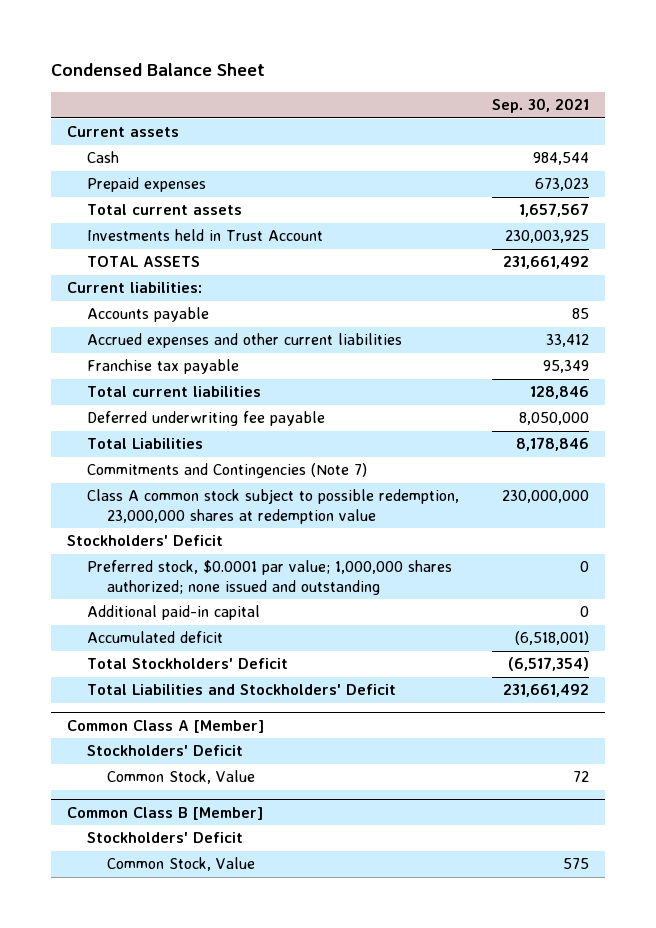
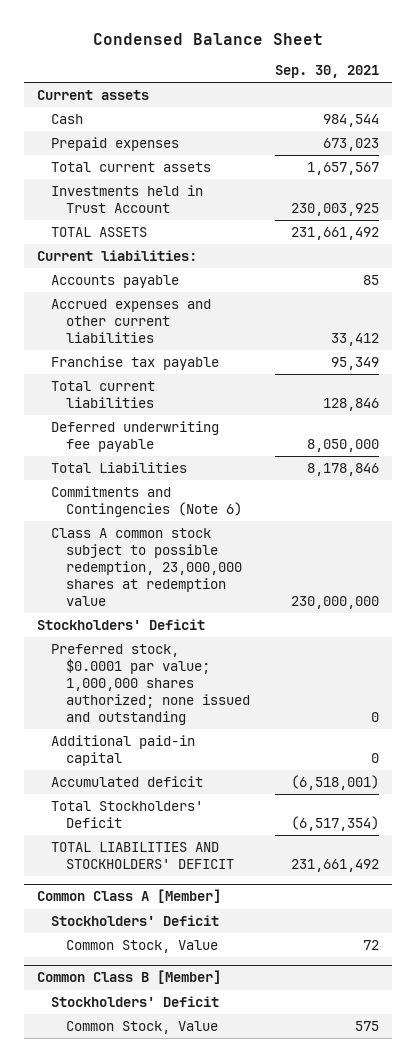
[87,463,368,479] Commitments and Contingencies (Note 7) -> [51,485,242,517] Commitments and Contingencies (Note 6)
[87,684,397,696] Total Liabilities and Stockholders' Deficit -> [51,841,234,869] TOTAL LIABILITIES AND STOCKHOLDERS' DEFICIT

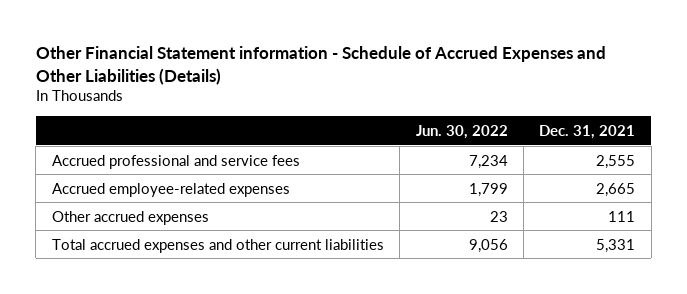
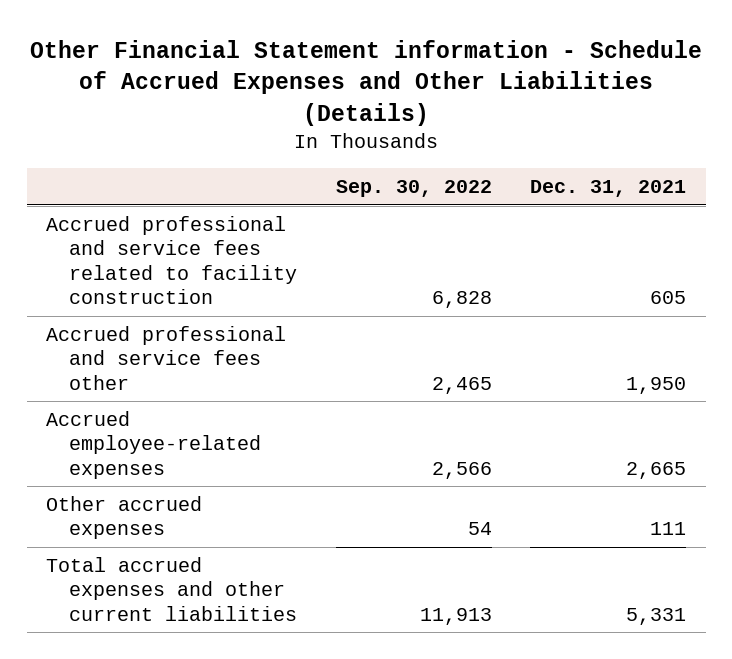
[415,124,508,139] Jun. 30, 2022 -> none
none -> [335,179,492,197] Sep. 30, 2022
[51,154,300,169] Accrued professional and service fees -> [46,216,297,304] Accrued professional and service fees related to facility construction
[596,154,636,169] 2,555 -> [650,290,687,304] 605
none -> [46,326,287,390] Accrued professional and service fees other

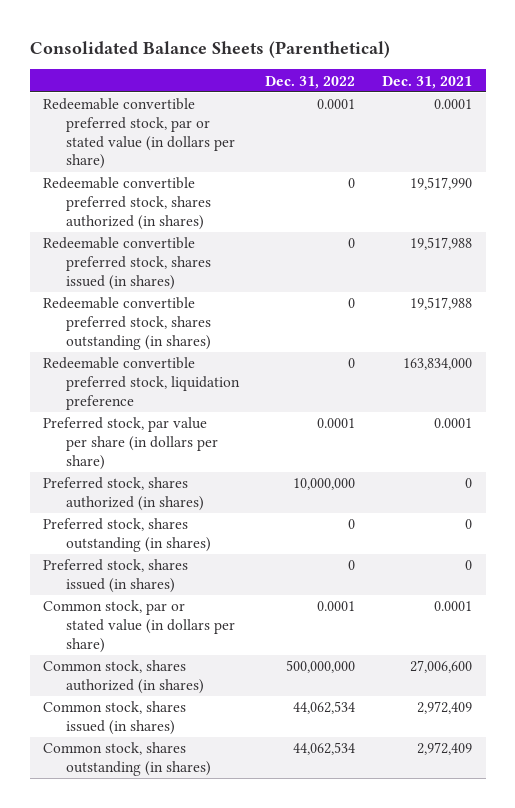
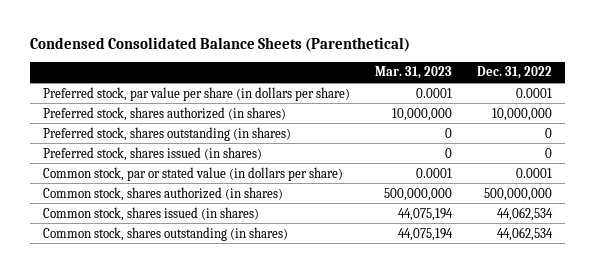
[29,40,390,58] Consolidated Balance Sheets (Parenthetical) -> [29,37,410,53] Condensed Consolidated Balance Sheets (Parenthetical)
[382,75,473,89] Dec. 31, 2021 -> none
none -> [375,66,453,80] Mar. 31, 2023
[43,98,235,170] Redeemable convertible preferred stock, par or stated value (in dollars per share) -> none
[43,177,211,230] Redeemable convertible preferred stock, shares authorized (in shares) -> none
[43,237,211,290] Redeemable convertible preferred stock, shares issued (in shares) -> none
[43,297,211,350] Redeemable convertible preferred stock, shares outstanding (in shares) -> none
[43,357,240,410] Redeemable convertible preferred stock, liquidation preference -> none

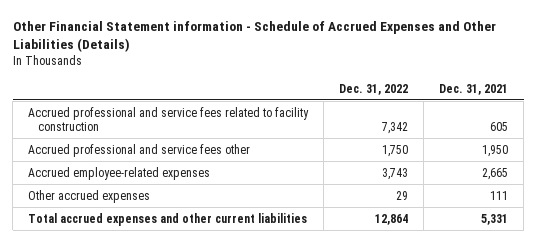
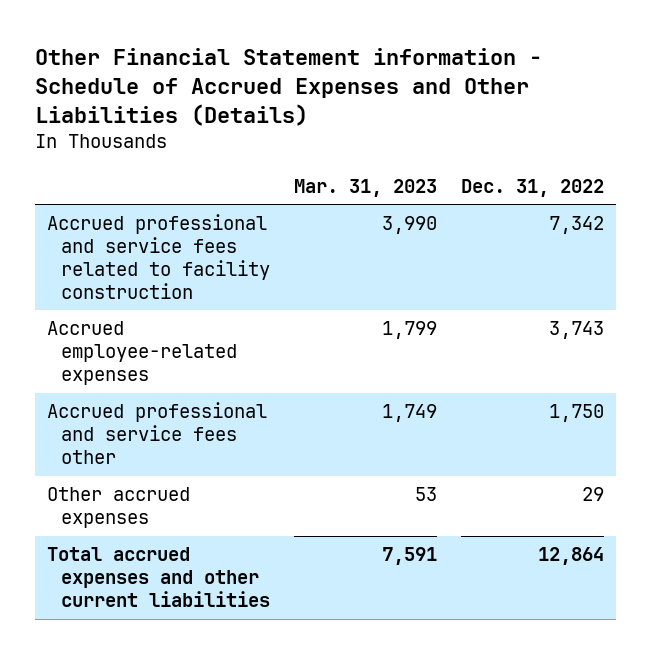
[439,83,509,95] Dec. 31, 2021 -> none
none -> [293,178,437,197] Mar. 31, 2023
[28,143,251,157] Accrued professional and service fees other -> [47,402,268,464] Accrued professional and service fees other

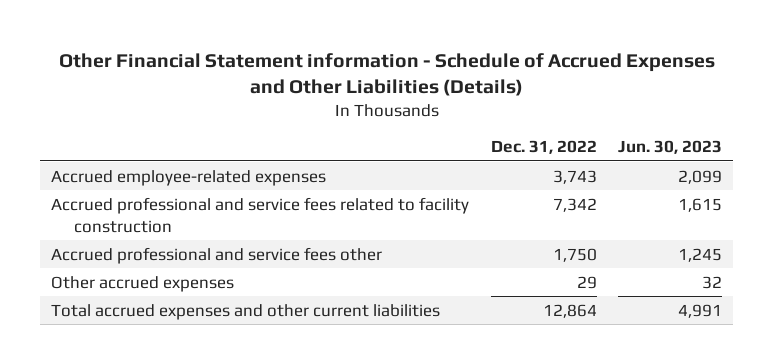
[293,178,437,197] Mar. 31, 2023 -> none
none -> [618,140,723,155] Jun. 30, 2023
[47,214,270,299] Accrued professional and service fees related to facility construction -> [51,196,470,233] Accrued professional and service fees related to facility construction

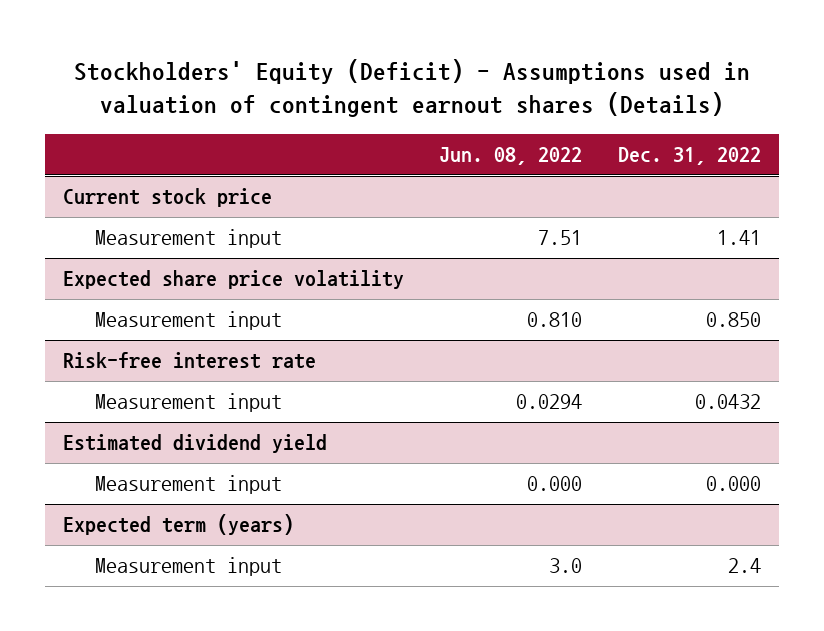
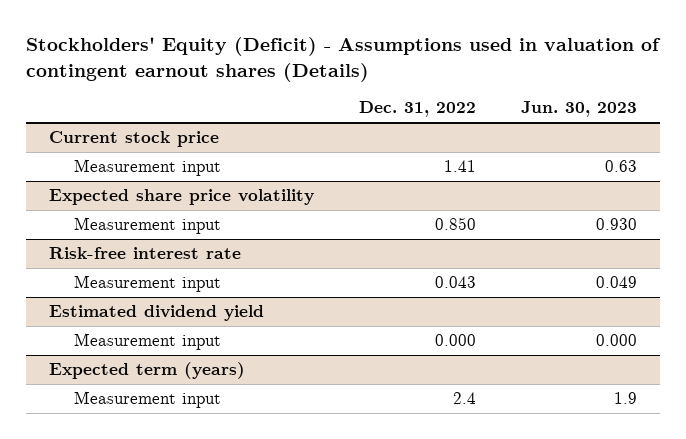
[439,146,583,165] Jun. 08, 2022 -> none
none -> [520,101,637,118] Jun. 30, 2023
[694,394,761,410] 0.0432 -> [434,276,476,289] 0.043

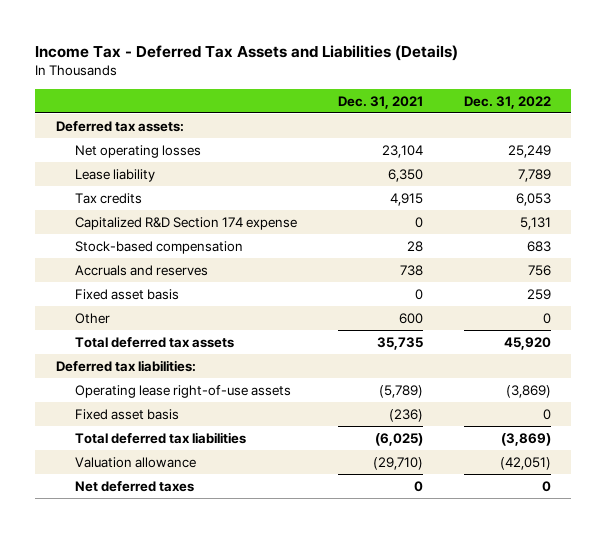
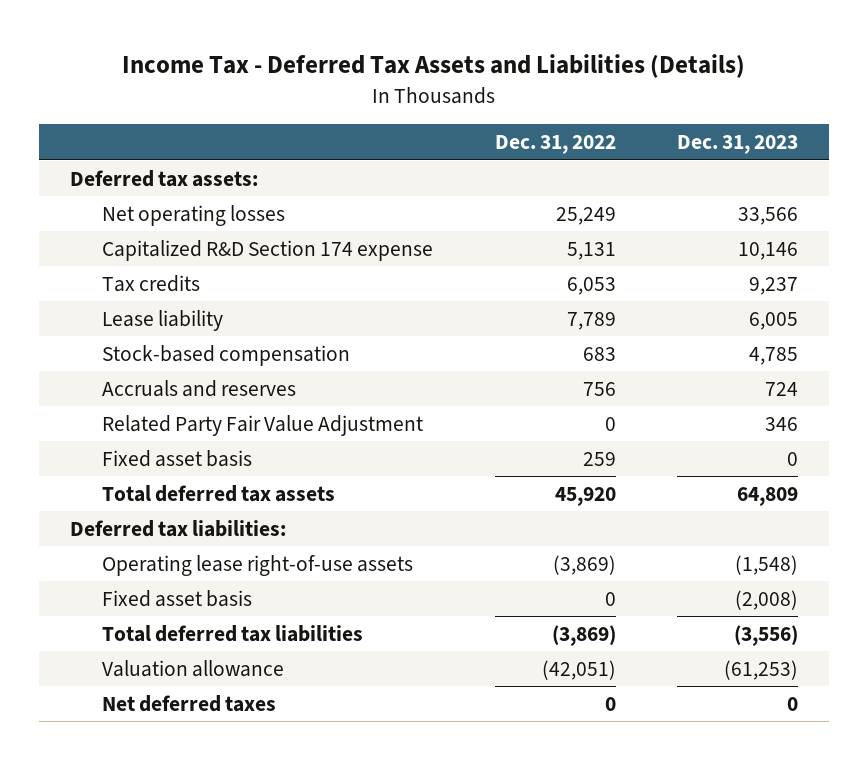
[337,95,423,109] Dec. 31, 2021 -> none
none -> [677,135,799,155] Dec. 31, 2023
[74,192,142,204] Tax credits -> [102,274,201,292] Tax credits
[74,168,155,182] Lease liability -> [102,309,224,331] Lease liability
none -> [102,414,424,436] Related Party Fair Value Adjustment
[74,312,110,324] Other -> none

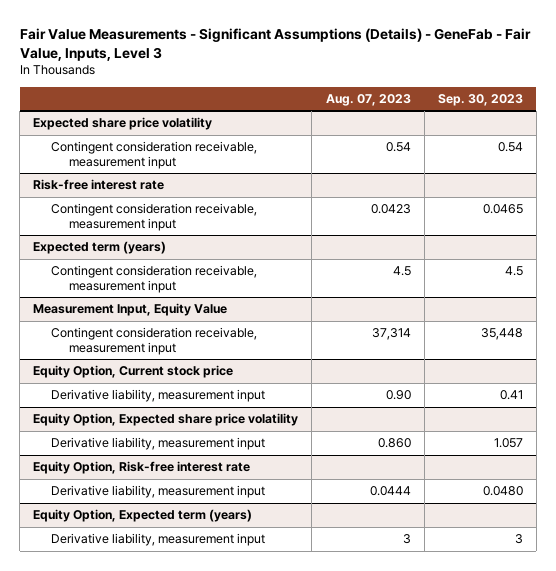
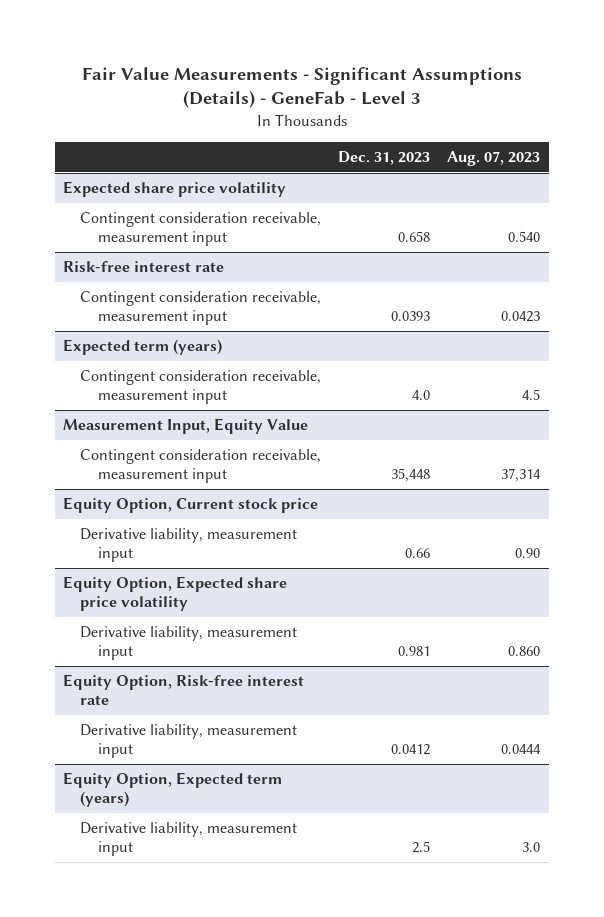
[19,27,531,61] Fair Value Measurements - Significant Assumptions (Details) - GeneFab - Fair Value, Inputs, Level 3 -> [81,66,522,109] Fair Value Measurements - Significant Assumptions (Details) - GeneFab - Level 3
[437,93,523,106] Sep. 30, 2023 -> none
none -> [338,150,431,165] Dec. 31, 2023
[385,142,411,153] 0.54 -> [508,231,541,243] 0.540
[402,534,411,545] 3 -> [522,842,541,853] 3.0

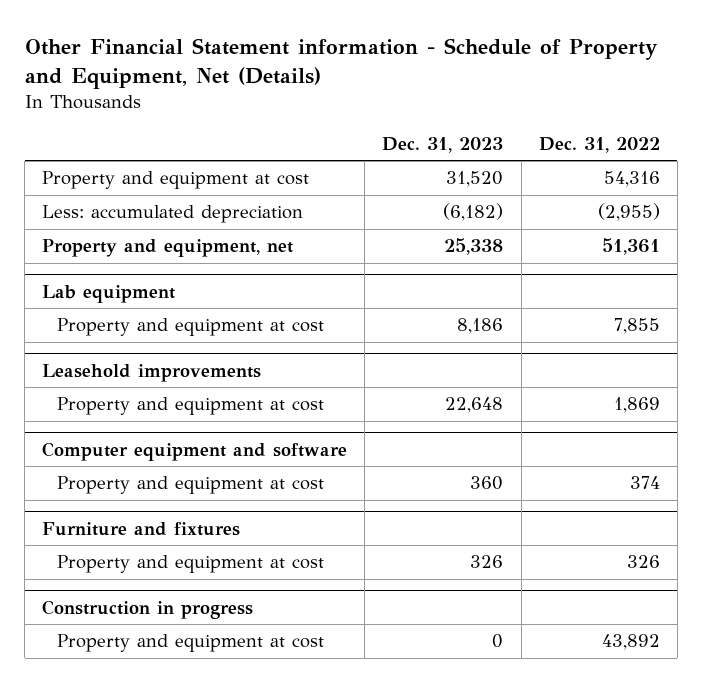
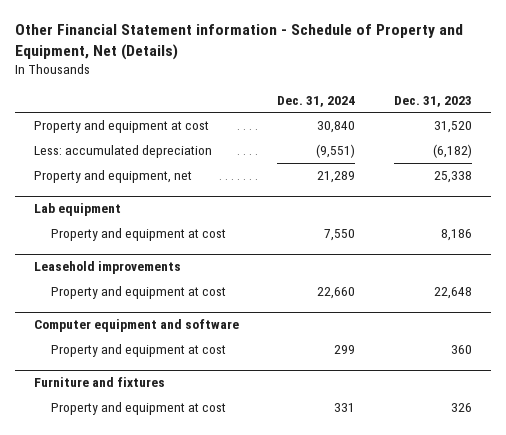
[538,137,660,154] Dec. 31, 2022 -> none
none -> [277,95,356,107] Dec. 31, 2024
[42,599,254,619] Construction in progress -> none
[57,634,325,653] Property and equipment at cost -> none

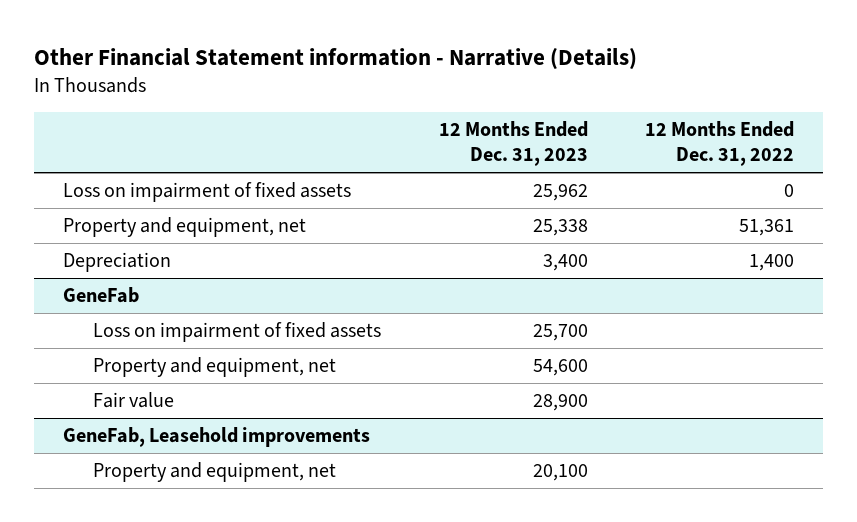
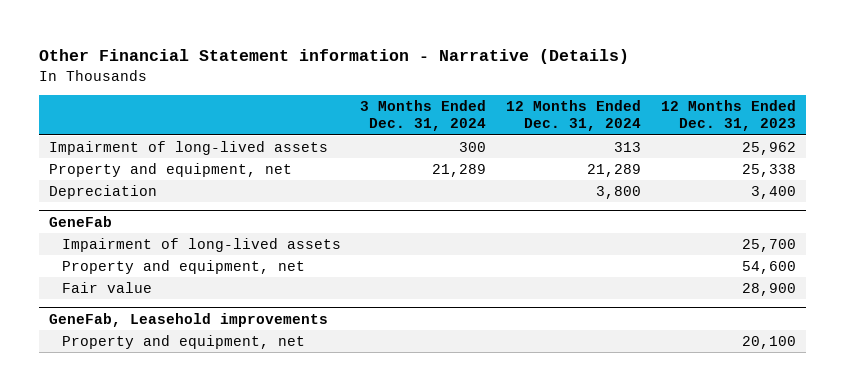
[645,121,795,167] 12 Months Ended Dec. 31, 2022 -> none
none -> [360,99,487,132] 3 Months Ended Dec. 31, 2024
none -> [506,99,642,132] 12 Months Ended Dec. 31, 2024
[62,182,351,203] Loss on impairment of fixed assets -> [48,140,328,155] Impairment of long-lived assets
[92,322,381,343] Loss on impairment of fixed assets -> [61,237,341,252] Impairment of long-lived assets

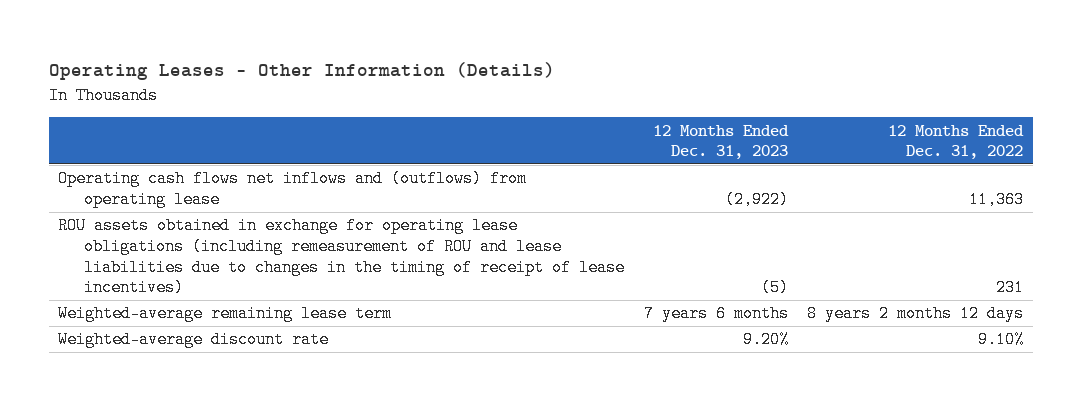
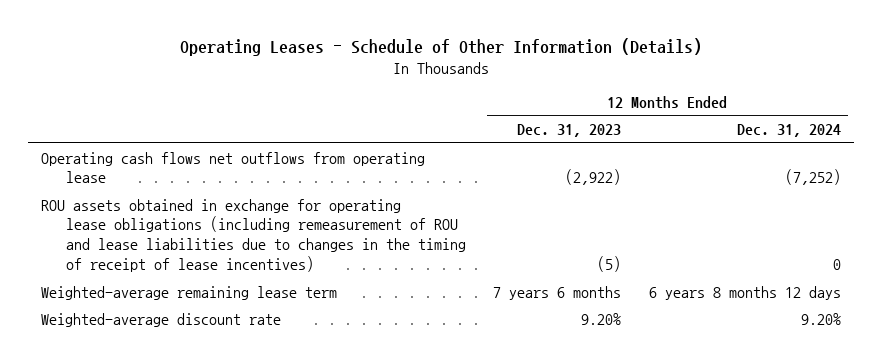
[48,61,555,80] Operating Leases - Other Information (Details) -> [180,37,703,56] Operating Leases - Schedule of Other Information (Details)
[888,124,1025,160] 12 Months Ended Dec. 31, 2022 -> none
none -> [736,124,841,138] Dec. 31, 2024
[58,170,528,209] Operating cash flows net inflows and (outflows) from operating lease -> [41,151,426,184] Operating cash flows net outflows from operating lease

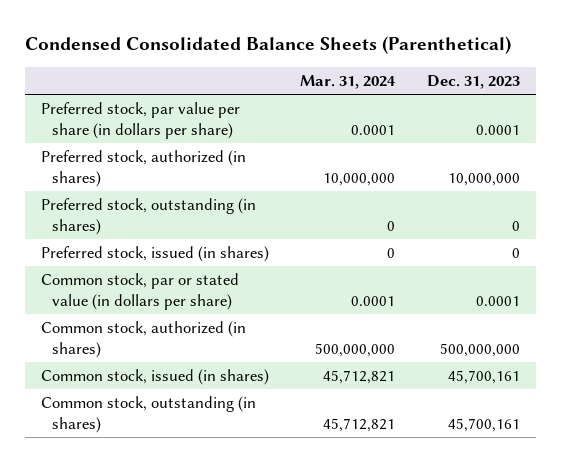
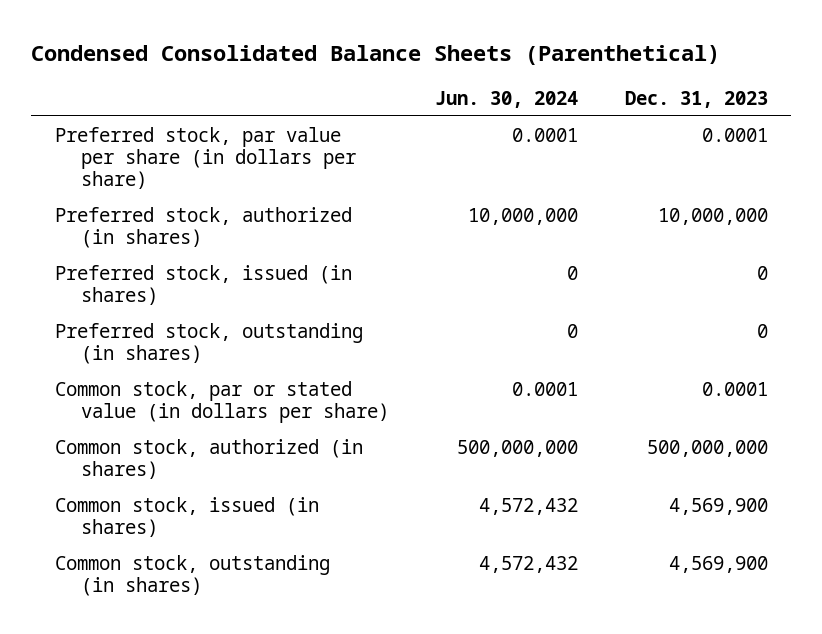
[300,74,397,89] Mar. 31, 2024 -> none
none -> [435,90,579,108] Jun. 30, 2024
[40,197,256,236] Preferred stock, outstanding (in shares) -> [54,322,363,364] Preferred stock, outstanding (in shares)
[448,369,521,384] 45,700,161 -> [668,497,768,515] 4,569,900
[448,418,521,433] 45,700,161 -> [668,555,768,573] 4,569,900

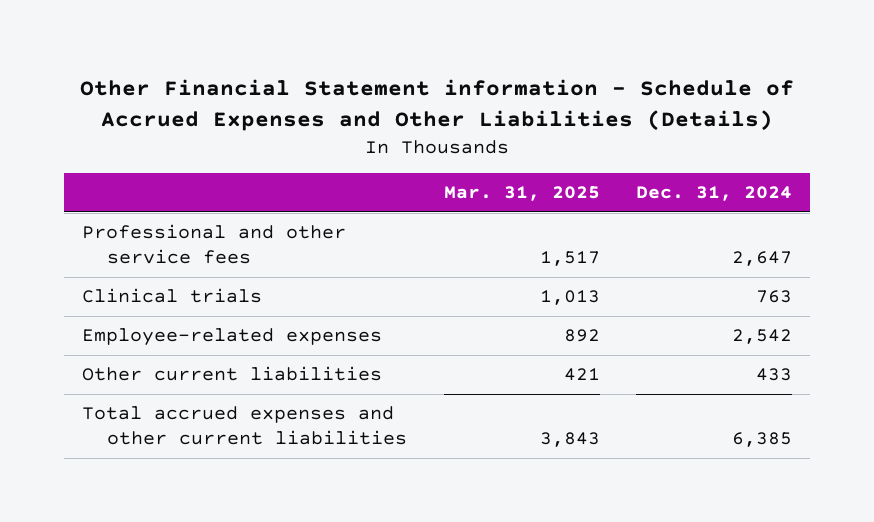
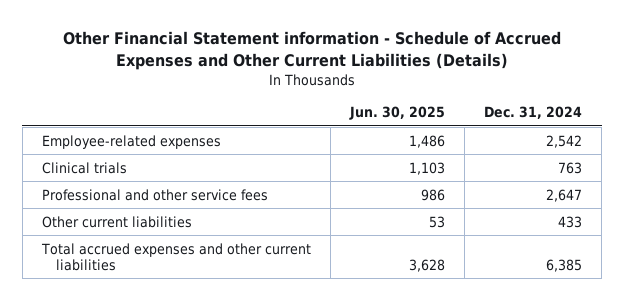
[80,79,795,132] Other Financial Statement information - Schedule of Accrued Expenses and Other Liabilities (Details) -> [63,31,562,70] Other Financial Statement information - Schedule of Accrued Expenses and Other Current Liabilities (Details)
[443,186,600,202] Mar. 31, 2025 -> none
none -> [349,106,446,121] Jun. 30, 2025
[82,288,263,304] Clinical trials -> [42,161,128,174] Clinical trials
[82,224,347,265] Professional and other service fees -> [42,188,269,201] Professional and other service fees

